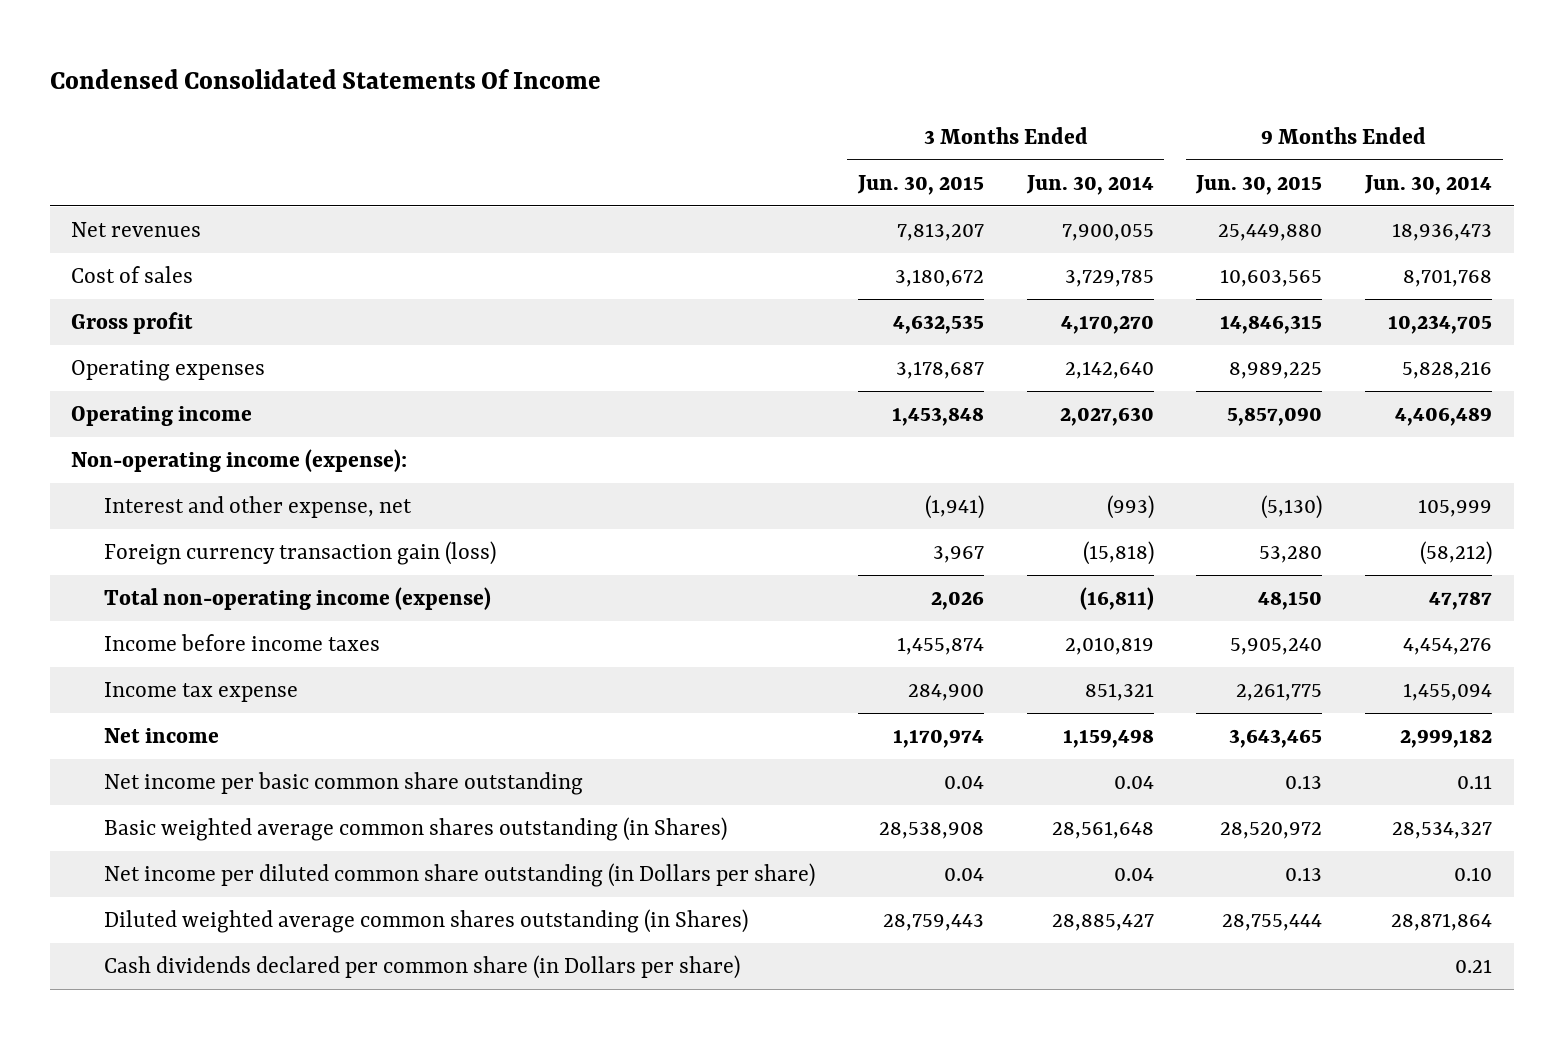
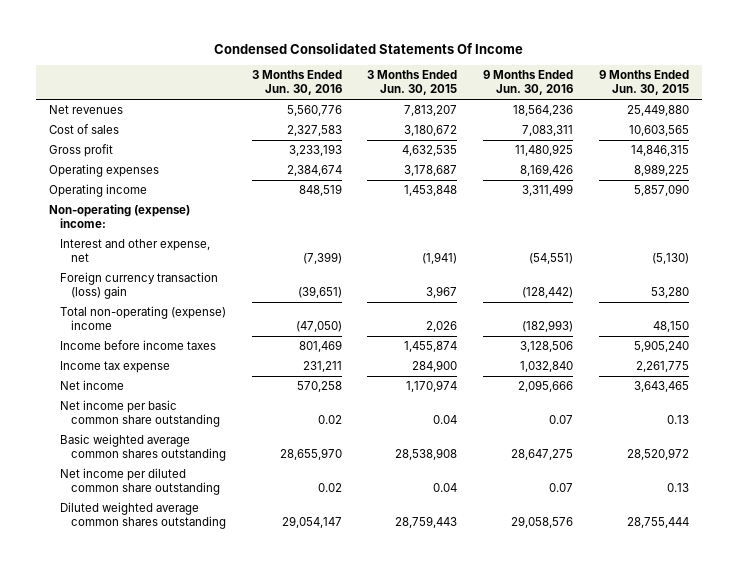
[1025,175,1154,196] Jun. 30, 2014 -> none
[1364,175,1493,196] Jun. 30, 2014 -> none
none -> [251,70,342,96] 3 Months Ended Jun. 30, 2016
none -> [483,70,574,96] 9 Months Ended Jun. 30, 2016
[71,449,408,473] Non-operating income (expense): -> [48,204,190,229] Non-operating (expense) income:
[103,541,496,566] Foreign currency transaction gain (loss) -> [59,272,218,300] Foreign currency transaction (loss) gain
[103,587,491,611] Total non-operating income (expense) -> [59,306,226,331] Total non-operating (expense) income
[103,955,740,980] Cash dividends declared per common share (in Dollars per share) -> none
[103,817,727,842] Basic weighted average common shares outstanding (in Shares) -> [59,434,226,462] Basic weighted average common shares outstanding
[103,863,815,888] Net income per diluted common share outstanding (in Dollars per share) -> [59,468,220,496] Net income per diluted common share outstanding
[103,909,748,934] Diluted weighted average common shares outstanding (in Shares) -> [59,502,226,530] Diluted weighted average common shares outstanding

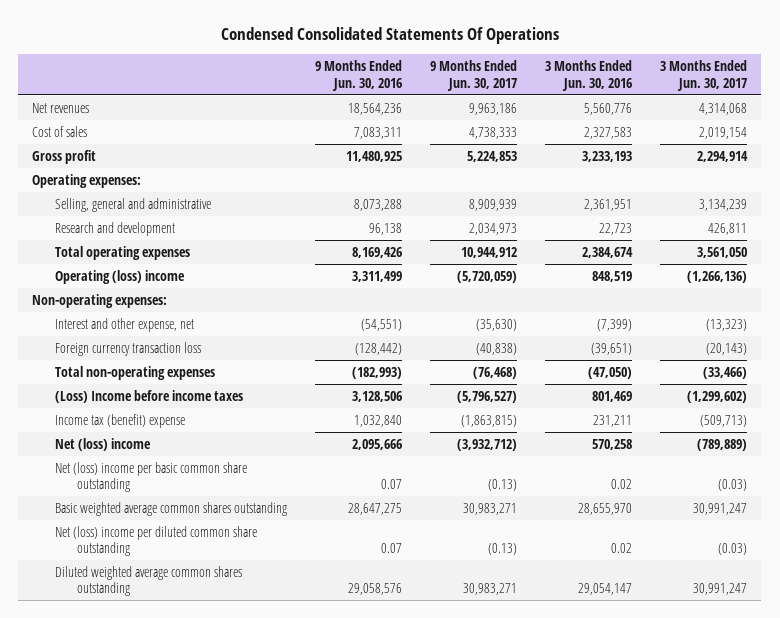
[213,42,523,54] Condensed Consolidated Statements Of Income -> [220,27,559,45] Condensed Consolidated Statements Of Operations
[367,70,458,96] 3 Months Ended Jun. 30, 2015 -> none
[599,70,690,96] 9 Months Ended Jun. 30, 2015 -> none
none -> [429,60,517,91] 9 Months Ended Jun. 30, 2017
none -> [660,60,748,91] 3 Months Ended Jun. 30, 2017
none -> [32,173,142,188] Operating expenses:
none -> [54,197,211,212] Selling, general and administrative
none -> [54,221,175,236] Research and development
[48,164,159,178] Operating expenses -> [54,245,190,260] Total operating expenses
[48,184,147,198] Operating income -> [54,269,185,284] Operating (loss) income
[48,204,190,229] Non-operating (expense) income: -> [32,293,168,308] Non-operating expenses:
[59,272,218,300] Foreign currency transaction (loss) gain -> [54,341,201,356] Foreign currency transaction loss
[59,306,226,331] Total non-operating (expense) income -> [54,365,215,380] Total non-operating expenses
[59,340,216,351] Income before income taxes -> [54,389,243,403] (Loss) Income before income taxes
[59,361,170,374] Income tax expense -> [54,413,185,428] Income tax (benefit) expense
[59,380,124,391] Net income -> [54,437,151,451] Net (loss) income
[59,400,220,428] Net income per basic common share outstanding -> [54,461,247,493] Net (loss) income per basic common share outstanding
[59,468,220,496] Net income per diluted common share outstanding -> [54,525,257,557] Net (loss) income per diluted common share outstanding

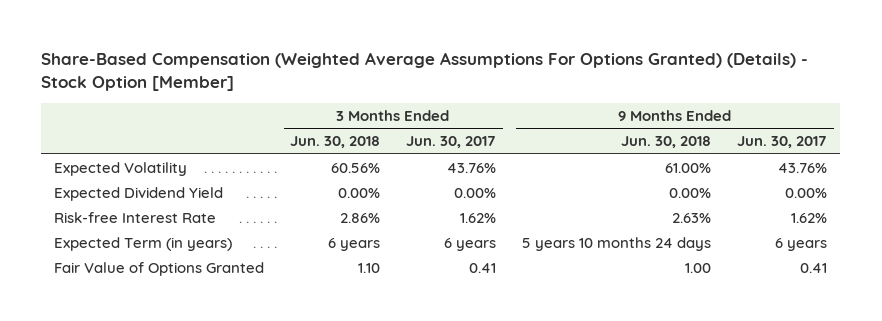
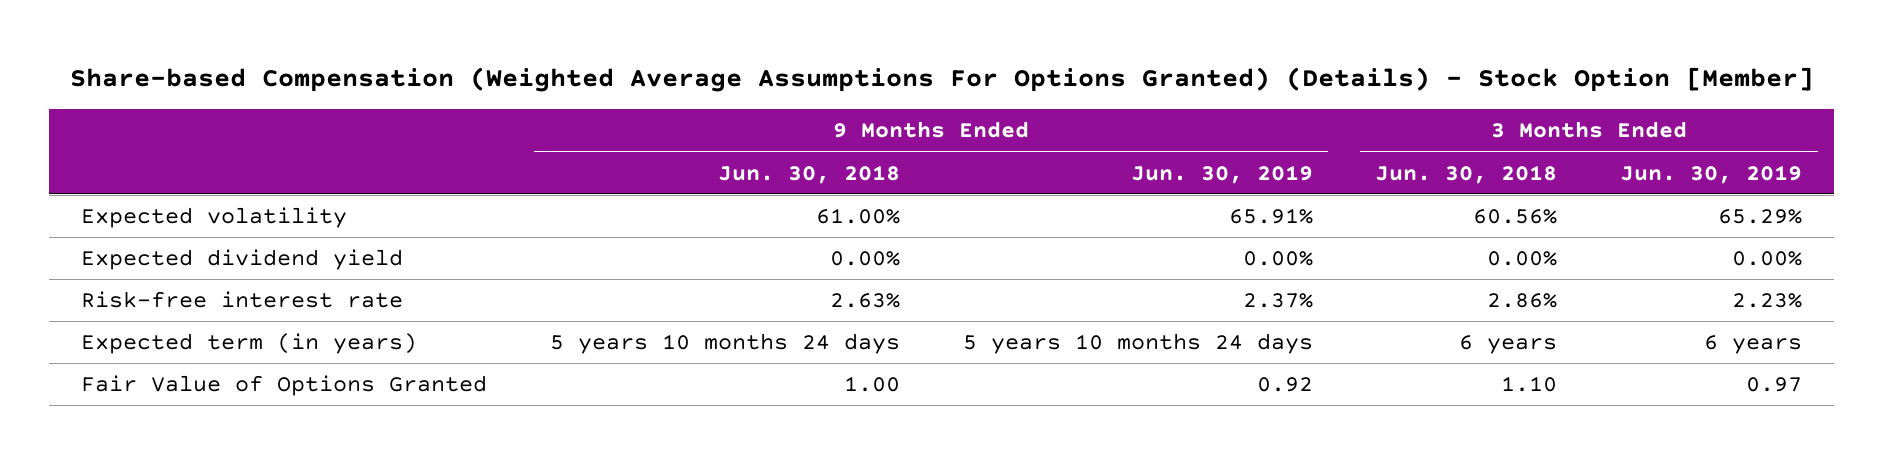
[41,51,809,91] Share-Based Compensation (Weighted Average Assumptions For Options Granted) (Details) - Stock Option [Member] -> [69,66,1814,92] Share-based Compensation (Weighted Average Assumptions For Options Granted) (Details) - Stock Option [Member]
[406,136,497,149] Jun. 30, 2017 -> none
[737,136,828,149] Jun. 30, 2017 -> none
none -> [1130,164,1313,184] Jun. 30, 2019
none -> [1620,164,1803,184] Jun. 30, 2019
[54,162,188,177] Expected Volatility -> [80,207,347,229] Expected volatility
[54,187,224,202] Expected Dividend Yield -> [80,249,403,271] Expected dividend yield
[54,212,217,224] Risk-free Interest Rate -> [80,291,403,309] Risk-free interest rate
[54,237,233,252] Expected Term (in years) -> [80,333,417,355] Expected term (in years)

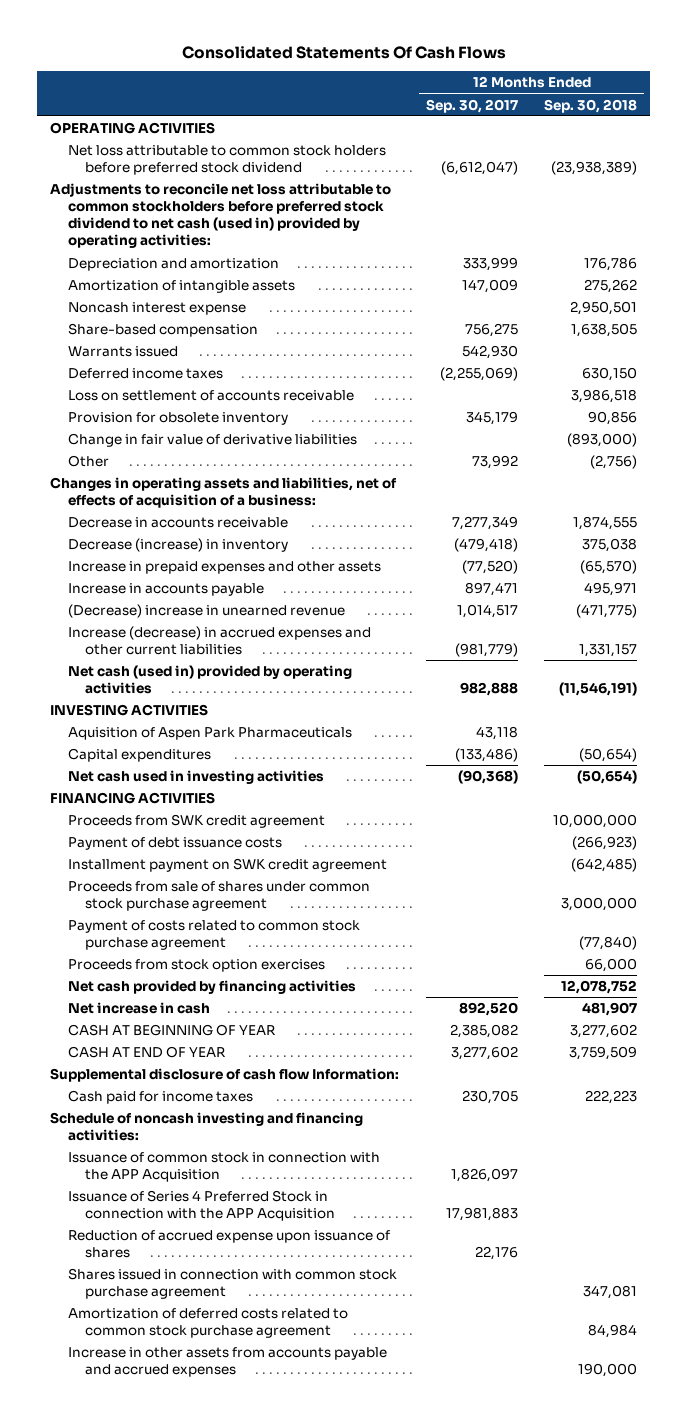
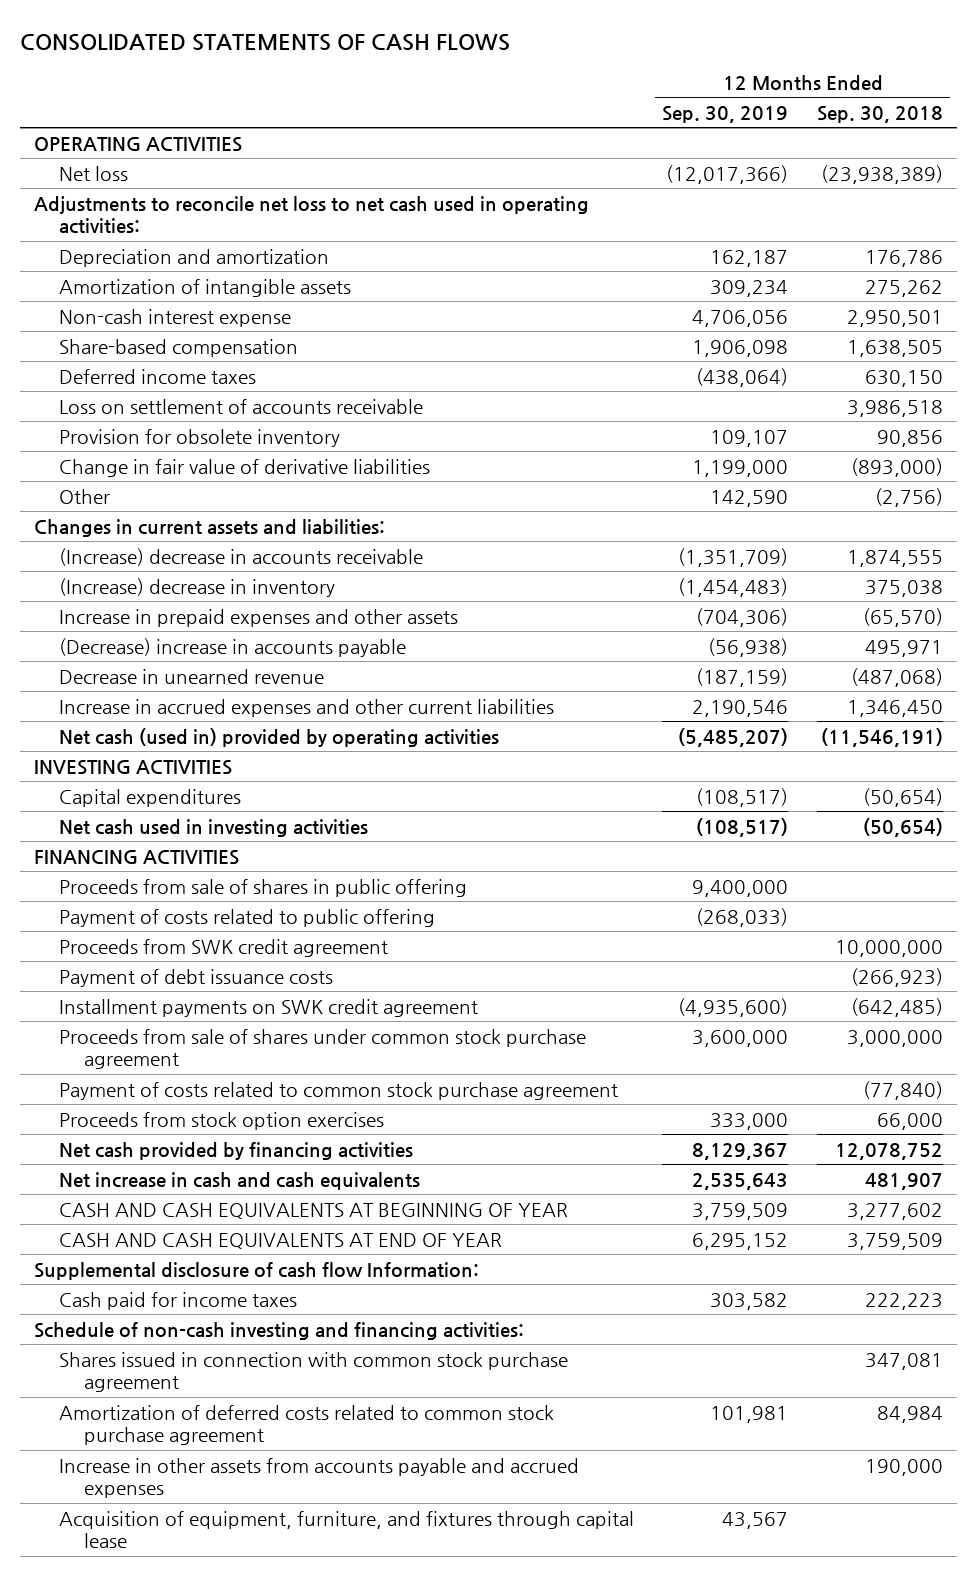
[181,46,506,60] Consolidated Statements Of Cash Flows -> [19,33,510,51] CONSOLIDATED STATEMENTS OF CASH FLOWS
[425,98,518,113] Sep. 30, 2017 -> none
none -> [662,105,789,123] Sep. 30, 2019
[67,145,386,176] Net loss attributable to common stock holders before preferred stock dividend -> [59,165,129,181] Net loss
[50,183,392,249] Adjustments to reconcile net loss attributable to common stockholders before preferred stock dividend to net cash (used in) provided by operating activities: -> [33,195,589,235] Adjustments to reconcile net loss to net cash used in operating activities:
[67,302,246,316] Noncash interest expense -> [59,308,292,327] Non-cash interest expense
[67,346,178,358] Warrants issued -> none
[50,477,398,509] Changes in operating assets and liabilities, net of effects of acquisition of a business: -> [33,518,385,537] Changes in current assets and liabilities:
[67,517,288,529] Decrease in accounts receivable -> [59,547,424,566] (Increase) decrease in accounts receivable
[67,538,288,553] Decrease (increase) in inventory -> [59,577,336,597] (Increase) decrease in inventory
[67,583,264,597] Increase in accounts payable -> [59,637,407,657] (Decrease) increase in accounts payable
[67,604,345,619] (Decrease) increase in unearned revenue -> [59,668,325,684] Decrease in unearned revenue
[576,604,638,619] (471,775) -> [850,667,943,687] (487,068)
[67,626,371,656] Increase (decrease) in accrued expenses and other current liabilities -> [59,698,555,717] Increase in accrued expenses and other current liabilities
[579,644,638,658] 1,331,157 -> [846,699,943,717] 1,346,450
[67,727,352,741] Aquisition of Aspen Park Pharmaceuticals -> none
none -> [59,878,468,897] Proceeds from sale of shares in public offering
none -> [59,908,436,927] Payment of costs related to public offering
[67,858,387,873] Installment payment on SWK credit agreement -> [59,998,479,1017] Installment payments on SWK credit agreement
[67,1002,210,1015] Net increase in cash -> [59,1171,421,1190] Net increase in cash and cash equivalents
[67,1024,276,1037] CASH AT BEGINNING OF YEAR -> [59,1202,569,1219] CASH AND CASH EQUIVALENTS AT BEGINNING OF YEAR
[67,1046,226,1059] CASH AT END OF YEAR -> [59,1232,503,1249] CASH AND CASH EQUIVALENTS AT END OF YEAR
[67,1152,380,1183] Issuance of common stock in connection with the APP Acquisition -> none
[67,1190,336,1222] Issuance of Series 4 Preferred Stock in connection with the APP Acquisition -> none
[67,1230,390,1259] Reduction of accrued expense upon issuance of shares -> none
[50,1112,364,1142] Schedule of noncash investing and financing activities: -> [33,1321,524,1340] Schedule of non-cash investing and financing activities:
none -> [59,1510,635,1549] Acquisition of equipment, furniture, and fixtures through capital lease

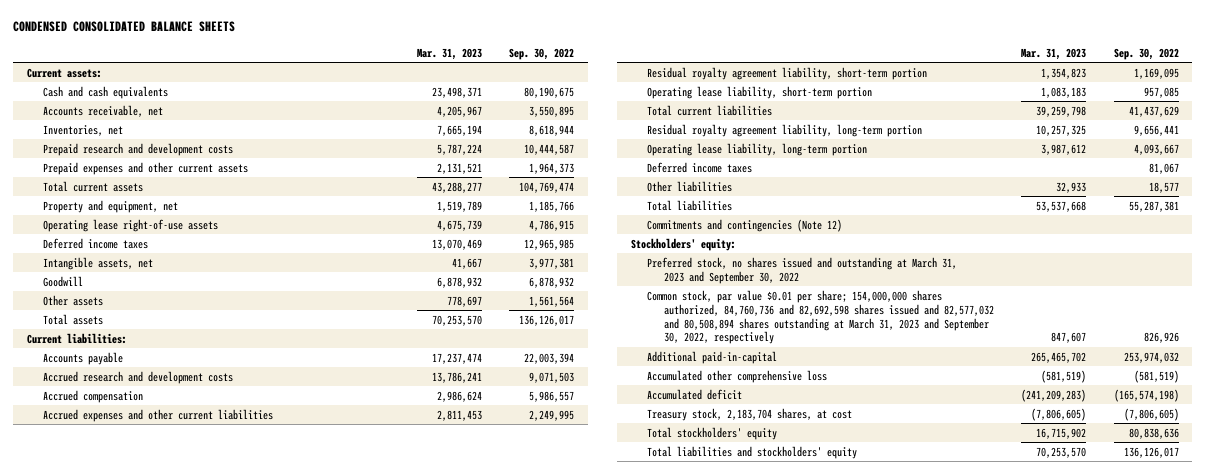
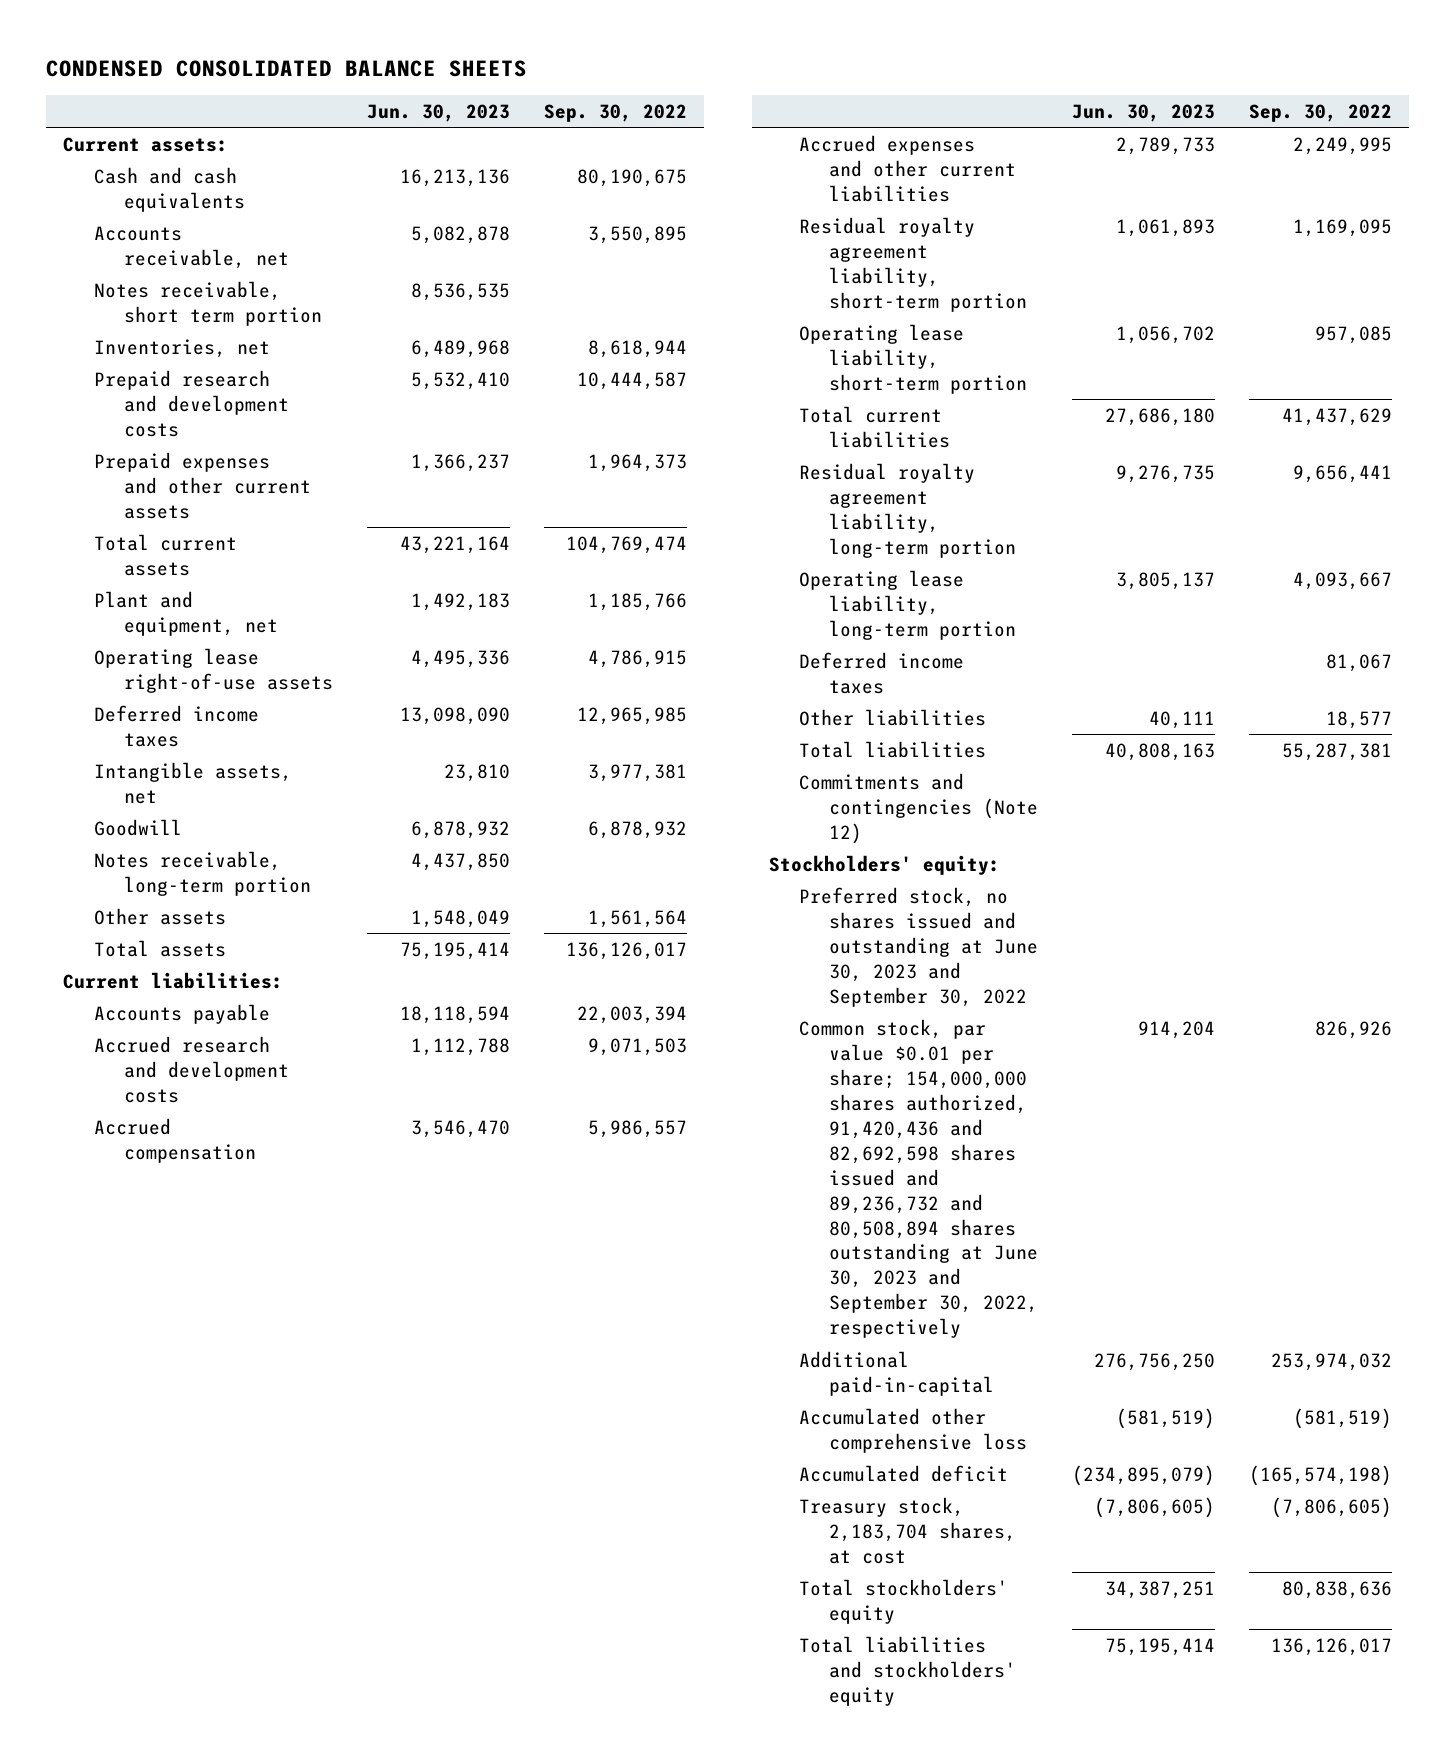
[416,47,482,60] Mar. 31, 2023 -> none
none -> [366,104,510,123] Jun. 30, 2023
none -> [93,280,322,326] Notes receivable, short term portion
[43,199,179,213] Property and equipment, net -> [93,590,278,636] Plant and equipment, net
none -> [93,850,311,896] Notes receivable, long-term portion
[647,256,958,284] Preferred stock, no shares issued and outstanding at March 31, 2023 and September 30, 2022 -> [799,886,1039,1007] Preferred stock, no shares issued and outstanding at June 30, 2023 and September 30, 2022
[647,289,994,345] Common stock, par value $0.01 per share; 154,000,000 shares authorized, 84,760,736 and 82,692,598 shares issued and 82,577,032 and 80,508,894 shares outstanding at March 31, 2023 and September 30, 2022, respectively -> [799,1018,1039,1339] Common stock, par value $0.01 per share; 154,000,000 shares authorized, 91,420,436 and 82,692,598 shares issued and 89,236,732 and 80,508,894 shares outstanding at June 30, 2023 and September 30, 2022, respectively

